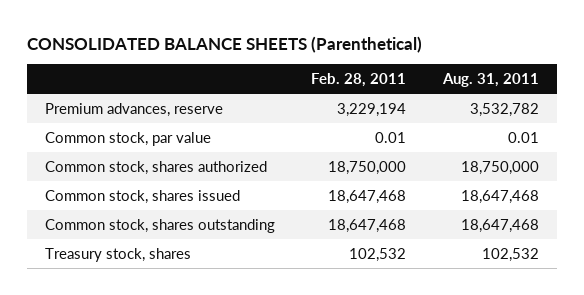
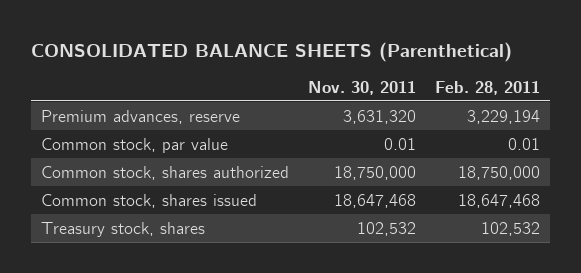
[441,73,539,88] Aug. 31, 2011 -> none
none -> [307,80,416,95] Nov. 30, 2011
[45,218,276,233] Common stock, shares outstanding -> none

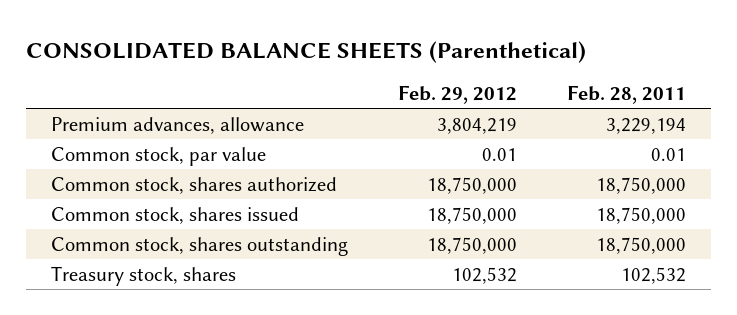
[307,80,416,95] Nov. 30, 2011 -> none
none -> [398,85,518,105] Feb. 29, 2012
[40,109,240,124] Premium advances, reserve -> [50,116,304,134] Premium advances, allowance
[457,193,540,208] 18,647,468 -> [596,206,687,224] 18,750,000
none -> [50,236,348,256] Common stock, shares outstanding

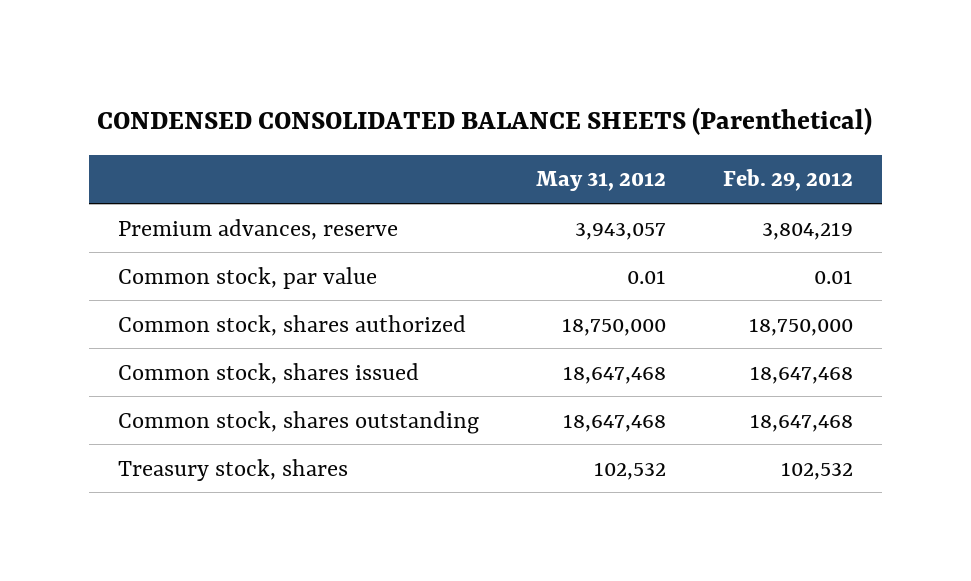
[25,40,586,63] CONSOLIDATED BALANCE SHEETS (Parenthetical) -> [97,106,873,135] CONDENSED CONSOLIDATED BALANCE SHEETS (Parenthetical)
[567,85,687,105] Feb. 28, 2011 -> none
none -> [535,171,666,192] May 31, 2012
[50,116,304,134] Premium advances, allowance -> [117,218,398,240] Premium advances, reserve
[427,206,518,224] 18,750,000 -> [750,365,854,384] 18,647,468
[427,236,518,254] 18,750,000 -> [750,413,854,432] 18,647,468

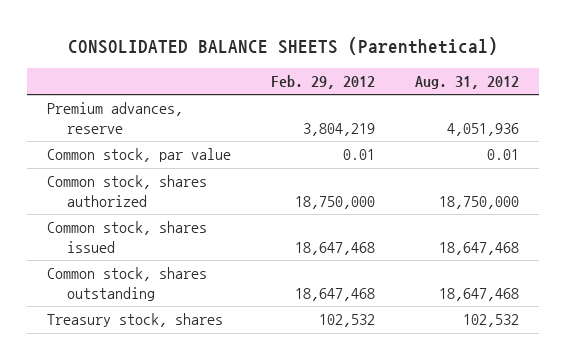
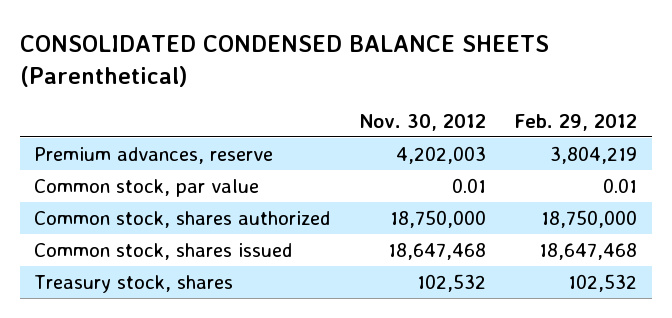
[68,36,499,55] CONSOLIDATED BALANCE SHEETS (Parenthetical) -> [19,34,549,87] CONSOLIDATED CONDENSED BALANCE SHEETS (Parenthetical)
[415,76,520,90] Aug. 31, 2012 -> none
none -> [358,113,486,131] Nov. 30, 2012
[47,267,208,302] Common stock, shares outstanding -> none

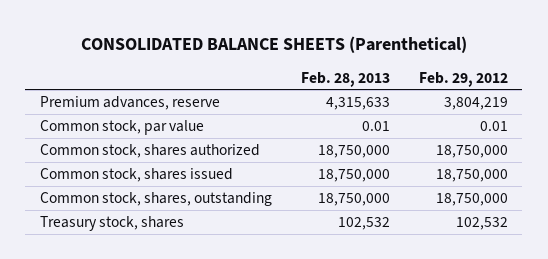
[19,34,549,87] CONSOLIDATED CONDENSED BALANCE SHEETS (Parenthetical) -> [80,35,467,53] CONSOLIDATED BALANCE SHEETS (Parenthetical)
[358,113,486,131] Nov. 30, 2012 -> none
none -> [300,71,390,87] Feb. 28, 2013
[539,242,638,260] 18,647,468 -> [435,169,508,183] 18,750,000
none -> [39,192,272,207] Common stock, shares, outstanding

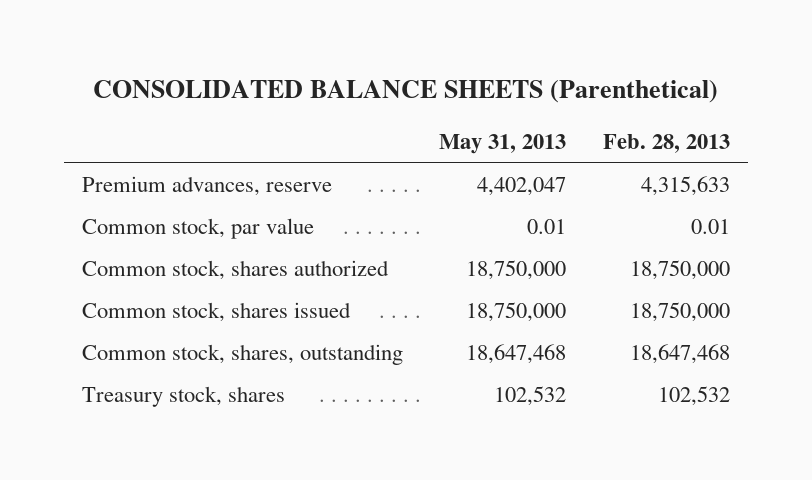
[418,71,508,87] Feb. 29, 2012 -> none
none -> [439,134,567,155] May 31, 2013
[317,193,390,207] 18,750,000 -> [629,344,730,365] 18,647,468

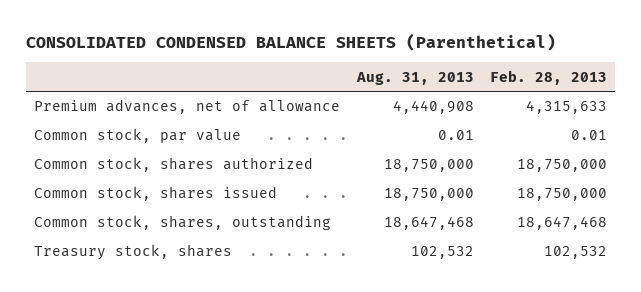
[92,80,718,104] CONSOLIDATED BALANCE SHEETS (Parenthetical) -> [26,33,557,52] CONSOLIDATED CONDENSED BALANCE SHEETS (Parenthetical)
[439,134,567,155] May 31, 2013 -> none
none -> [355,71,474,85] Aug. 31, 2013
[81,176,332,197] Premium advances, reserve -> [34,99,341,115] Premium advances, net of allowance

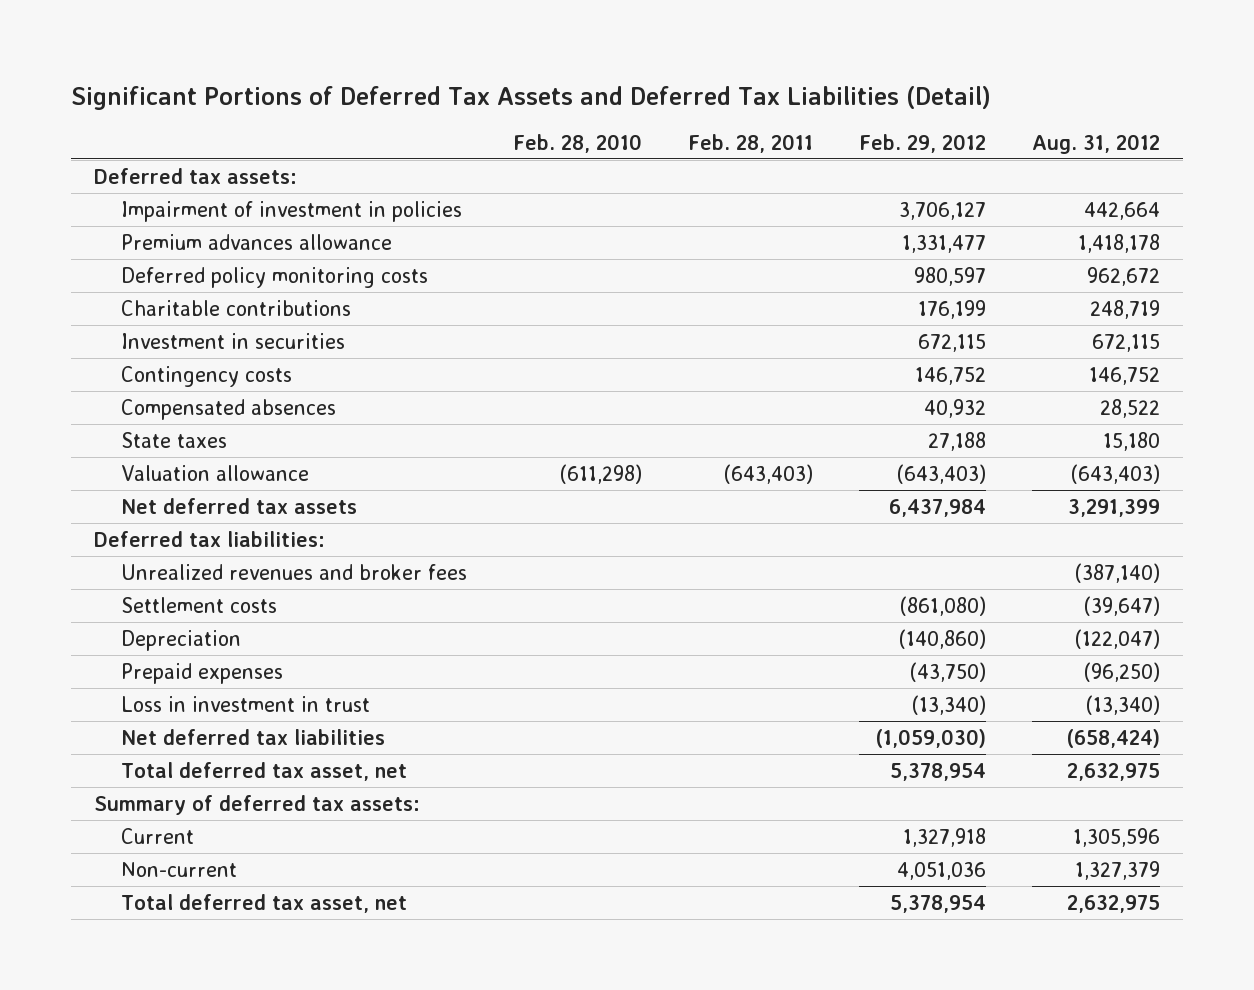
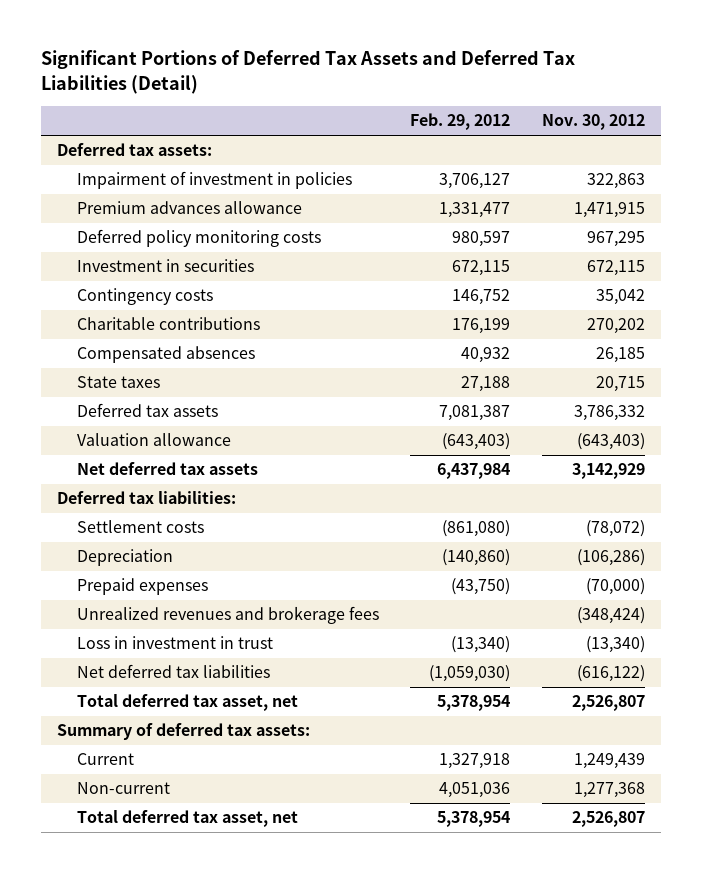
[513,133,643,153] Feb. 28, 2010 -> none
[688,133,814,153] Feb. 28, 2011 -> none
[1032,133,1161,154] Aug. 31, 2012 -> none
none -> [541,114,645,131] Nov. 30, 2012
[120,299,351,316] Charitable contributions -> [76,317,260,331] Charitable contributions
none -> [76,403,218,418] Deferred tax assets
[120,563,467,580] Unrealized revenues and broker fees -> none
none -> [76,606,379,625] Unrealized revenues and brokerage fees

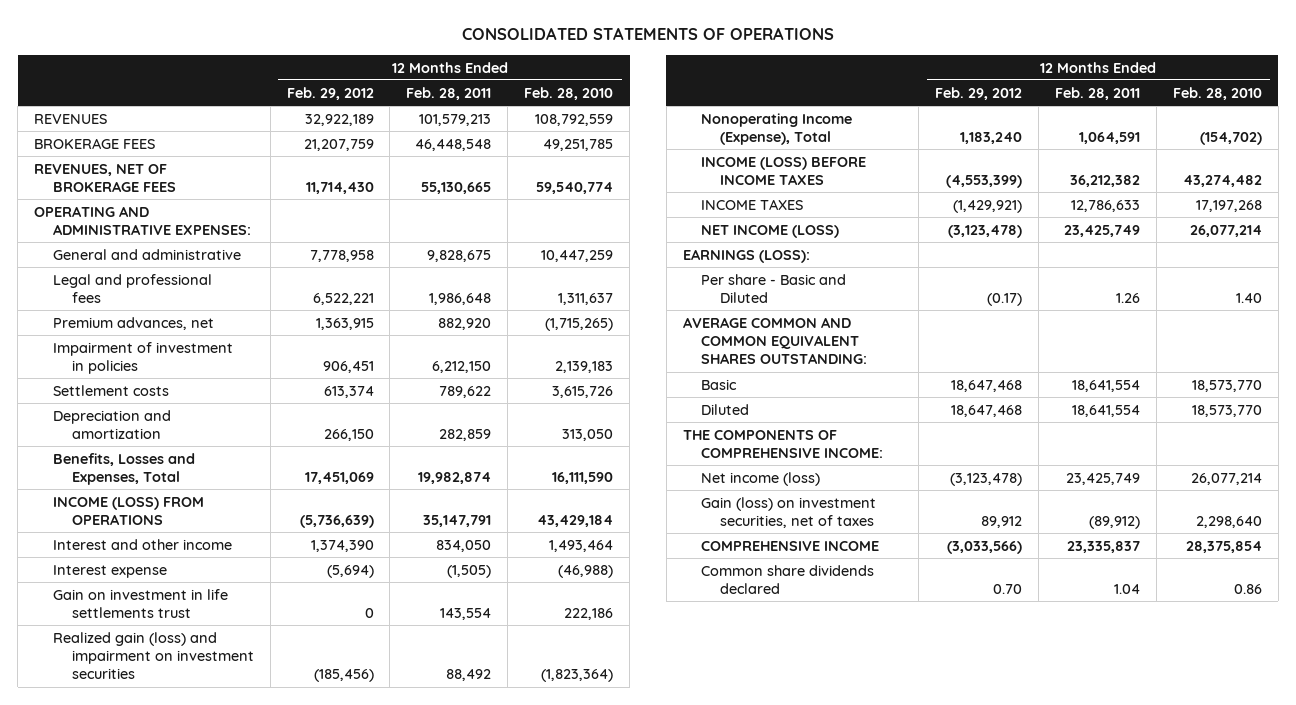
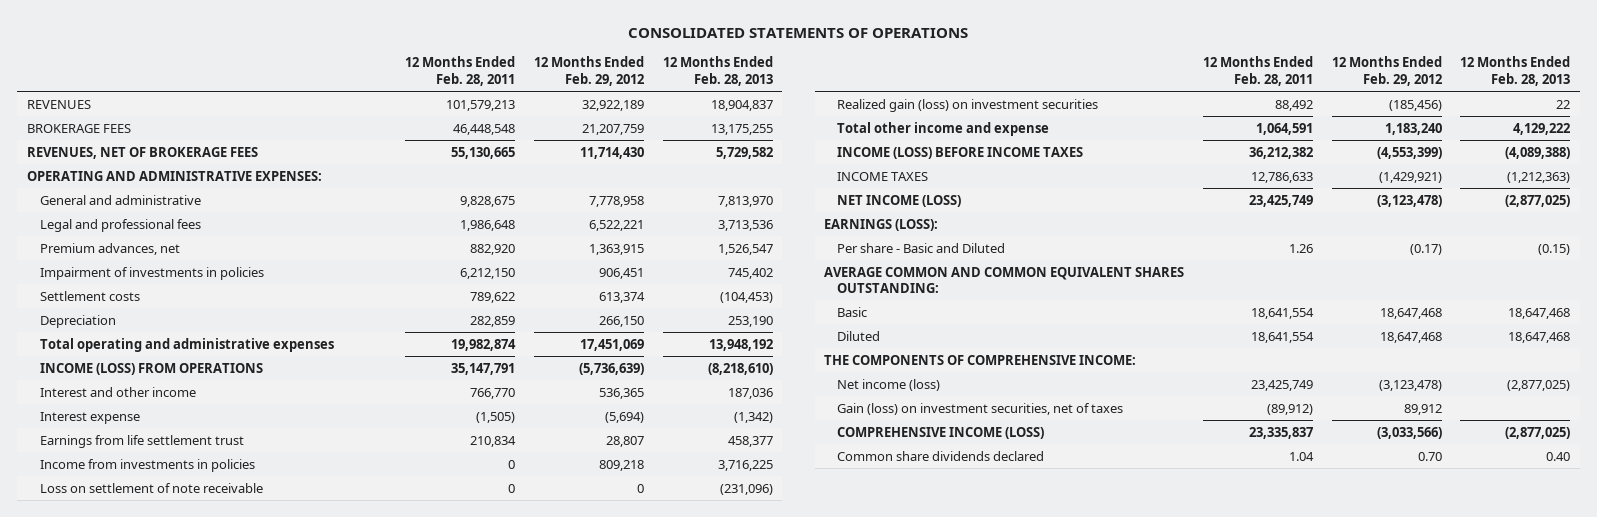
[524,86,614,100] Feb. 28, 2010 -> none
none -> [662,56,773,86] 12 Months Ended Feb. 28, 2013
[52,341,233,375] Impairment of investment in policies -> [39,266,264,280] Impairment of investments in policies
[52,409,171,440] Depreciation and amortization -> [39,314,116,328] Depreciation
[52,452,195,486] Benefits, Losses and Expenses, Total -> [39,337,334,352] Total operating and administrative expenses
[310,539,374,552] 1,374,390 -> [599,387,645,399] 536,365
[436,539,492,552] 834,050 -> [470,387,516,399] 766,770
[52,588,228,619] Gain on investment in life settlements trust -> [39,434,244,448] Earnings from life settlement trust
[364,608,374,619] 0 -> [606,435,645,447] 28,807
[440,608,492,621] 143,554 -> [470,435,517,447] 210,834
none -> [39,458,255,472] Income from investments in policies
none -> [39,482,263,493] Loss on settlement of note receivable
[52,631,254,680] Realized gain (loss) and impairment on investment securities -> [837,98,1099,112] Realized gain (loss) on investment securities
[701,112,853,146] Nonoperating Income (Expense), Total -> [837,121,1050,136] Total other income and expense
[701,540,880,551] COMPREHENSIVE INCOME -> [837,426,1045,439] COMPREHENSIVE INCOME (LOSS)

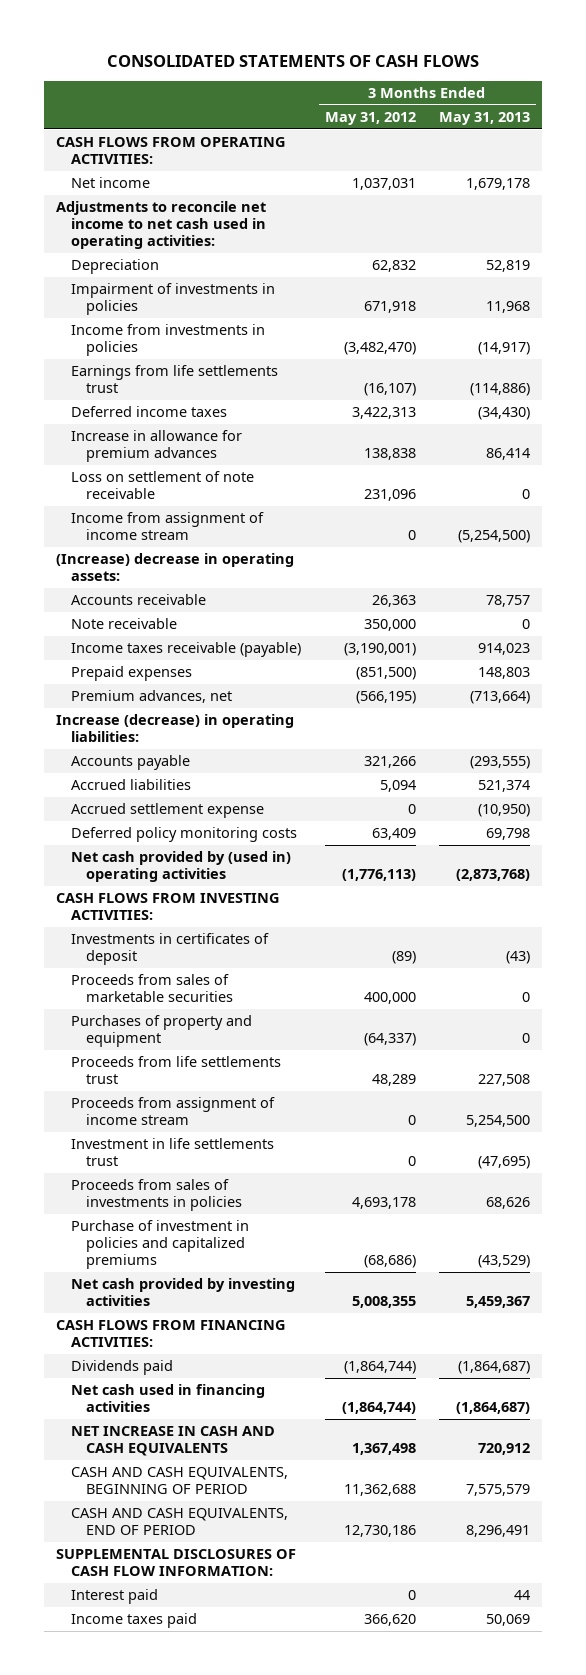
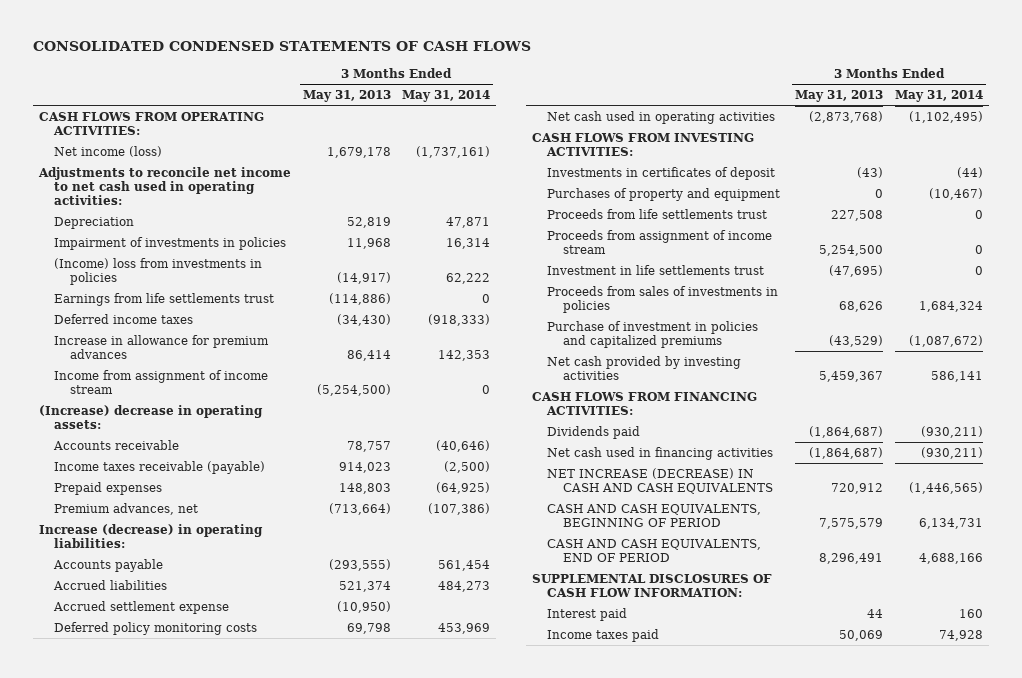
[107,54,480,67] CONSOLIDATED STATEMENTS OF CASH FLOWS -> [32,41,531,52] CONSOLIDATED CONDENSED STATEMENTS OF CASH FLOWS
[324,112,416,126] May 31, 2012 -> none
none -> [402,90,491,103] May 31, 2014
[71,177,151,189] Net income -> [54,145,163,157] Net income (loss)
[71,324,266,357] Income from investments in policies -> [54,257,263,285] (Income) loss from investments in policies
[71,471,255,500] Loss on settlement of note receivable -> none
[71,618,178,630] Note receivable -> none
[71,851,292,883] Net cash provided by (used in) operating activities -> [547,110,776,124] Net cash used in operating activities
[71,974,234,1003] Proceeds from sales of marketable securities -> none
[71,1426,276,1457] NET INCREASE IN CASH AND CASH EQUIVALENTS -> [547,467,773,494] NET INCREASE (DECREASE) IN CASH AND CASH EQUIVALENTS

